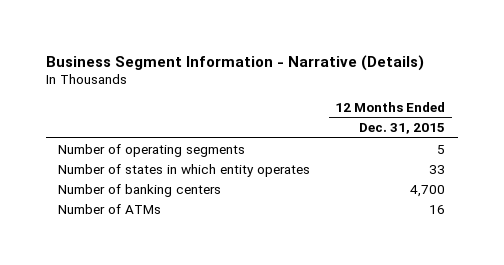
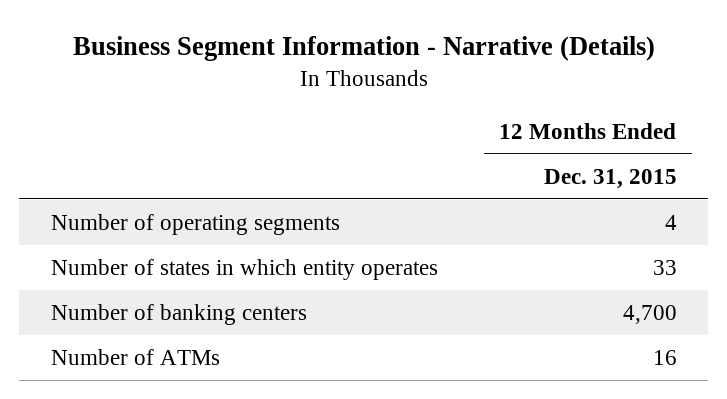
[437,144,446,154] 5 -> [664,214,677,230] 4

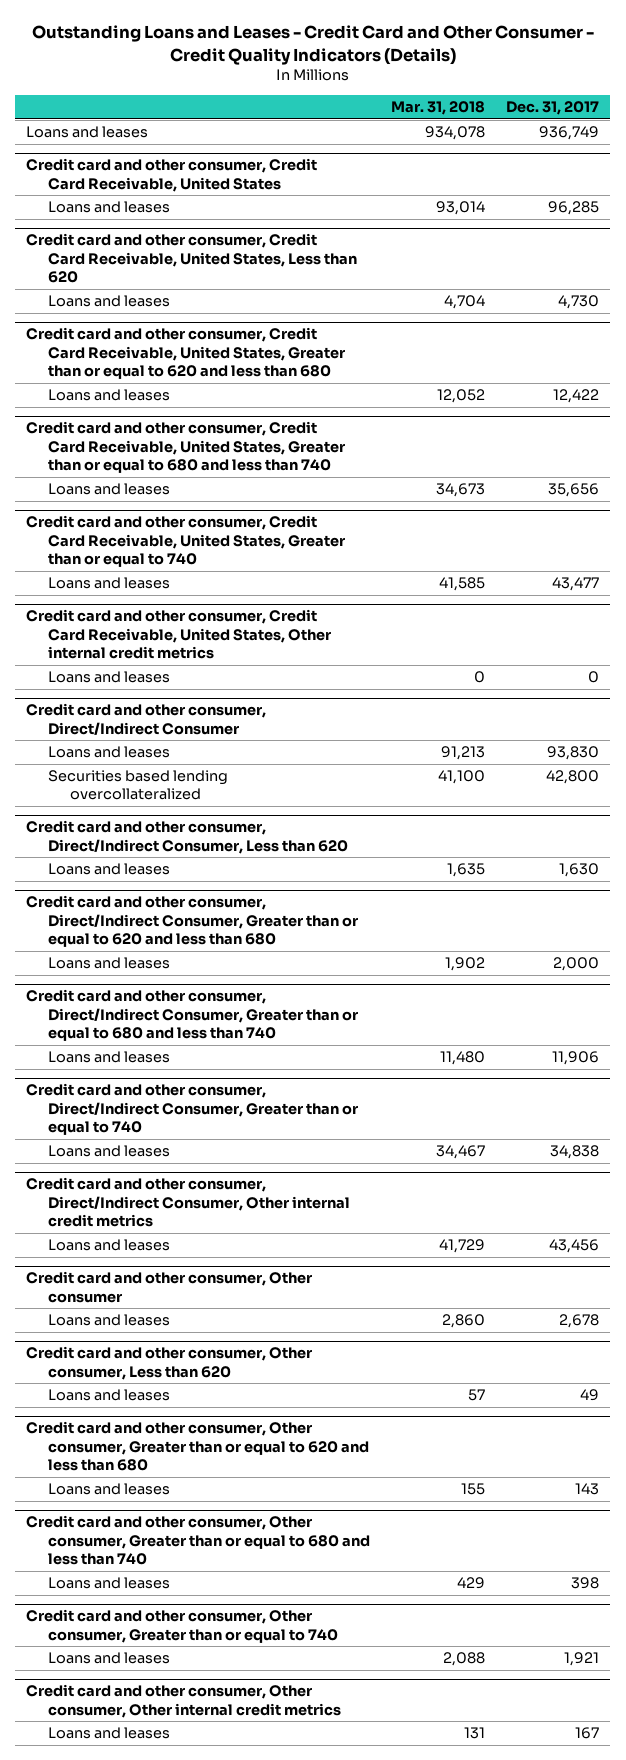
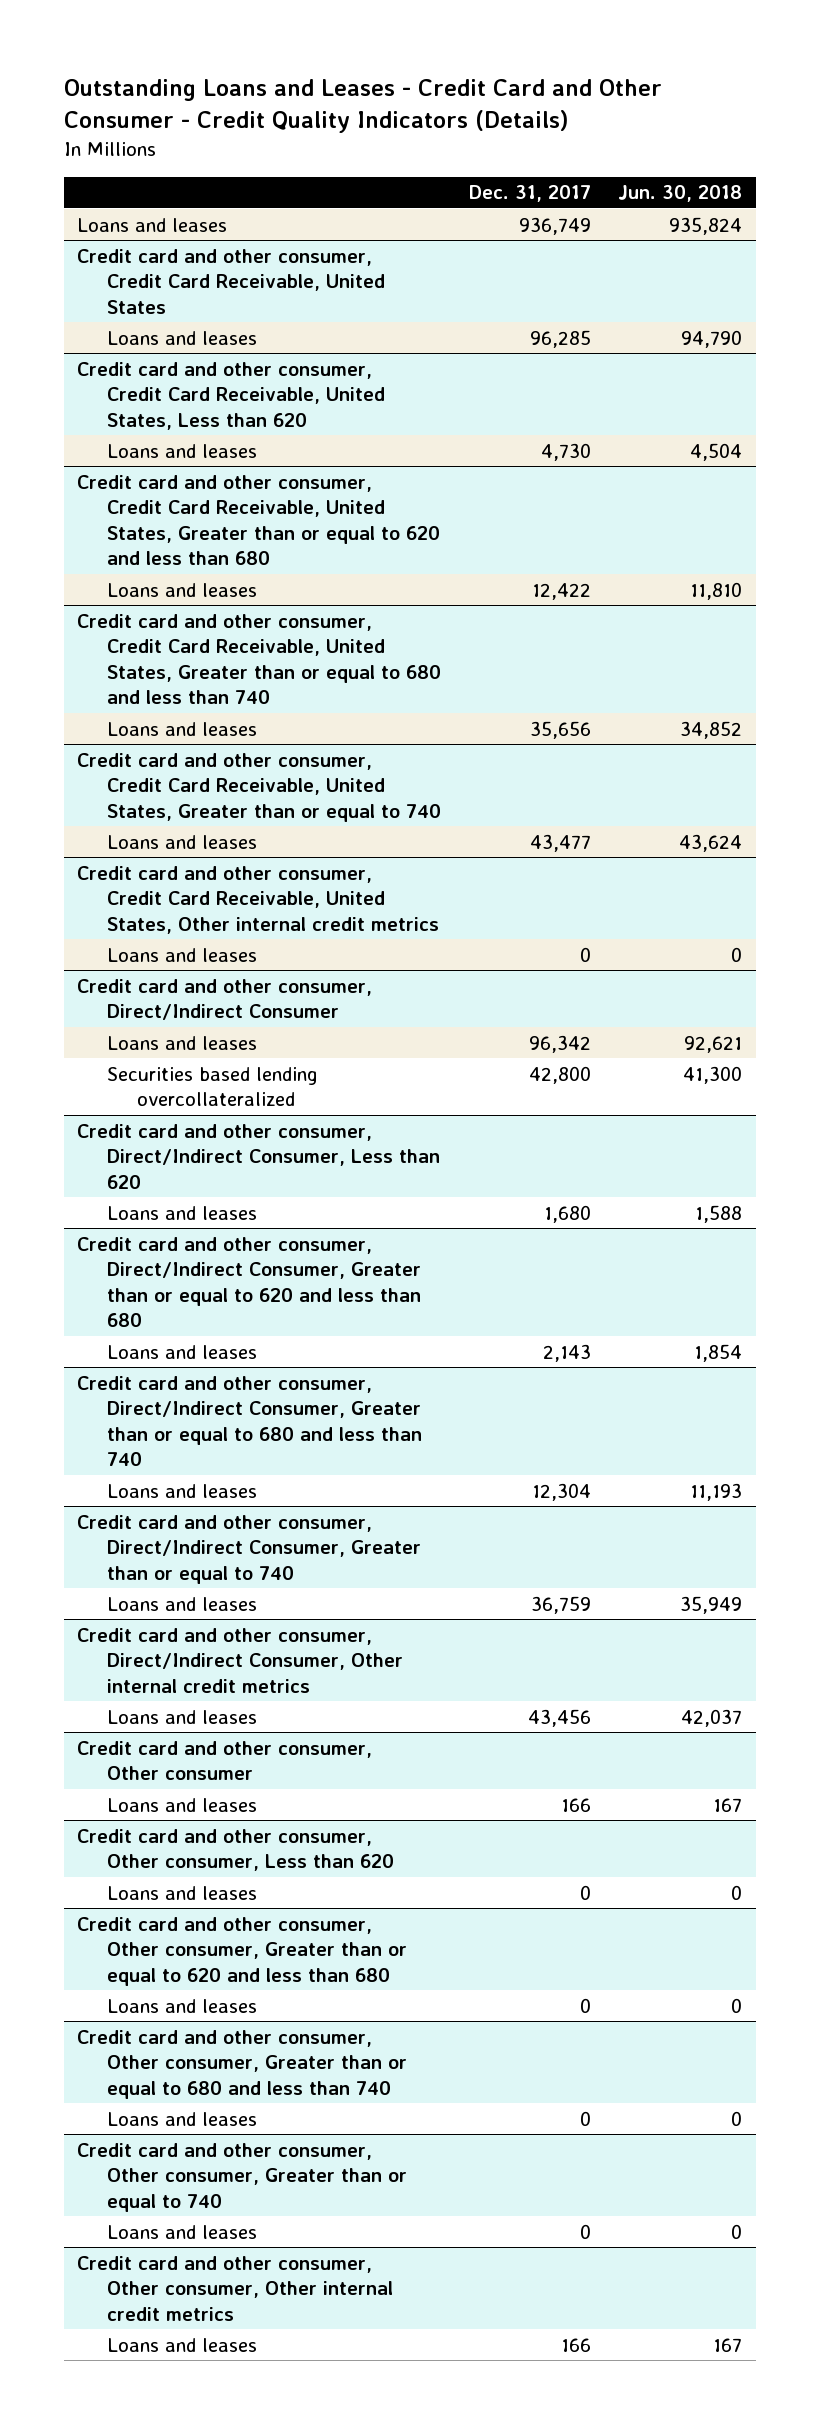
[391,100,486,115] Mar. 31, 2018 -> none
none -> [618,185,743,203] Jun. 30, 2018
[547,746,600,761] 93,830 -> [528,1034,591,1053] 96,342
[559,863,600,878] 1,630 -> [543,1204,591,1223] 1,680
[553,957,600,972] 2,000 -> [542,1343,591,1362] 2,143
[552,1051,600,1066] 11,906 -> [531,1482,591,1501] 12,304
[550,1145,600,1160] 34,838 -> [530,1595,591,1614] 36,759
[559,1314,600,1329] 2,678 -> [560,1797,591,1812] 166
[580,1389,600,1402] 49 -> [579,1884,591,1900] 0
[575,1483,600,1496] 143 -> [579,1997,591,2013] 0
[571,1577,600,1590] 398 -> [579,2110,591,2126] 0
[564,1652,600,1667] 1,921 -> [579,2223,591,2239] 0
[575,1727,600,1740] 167 -> [560,2337,591,2352] 166

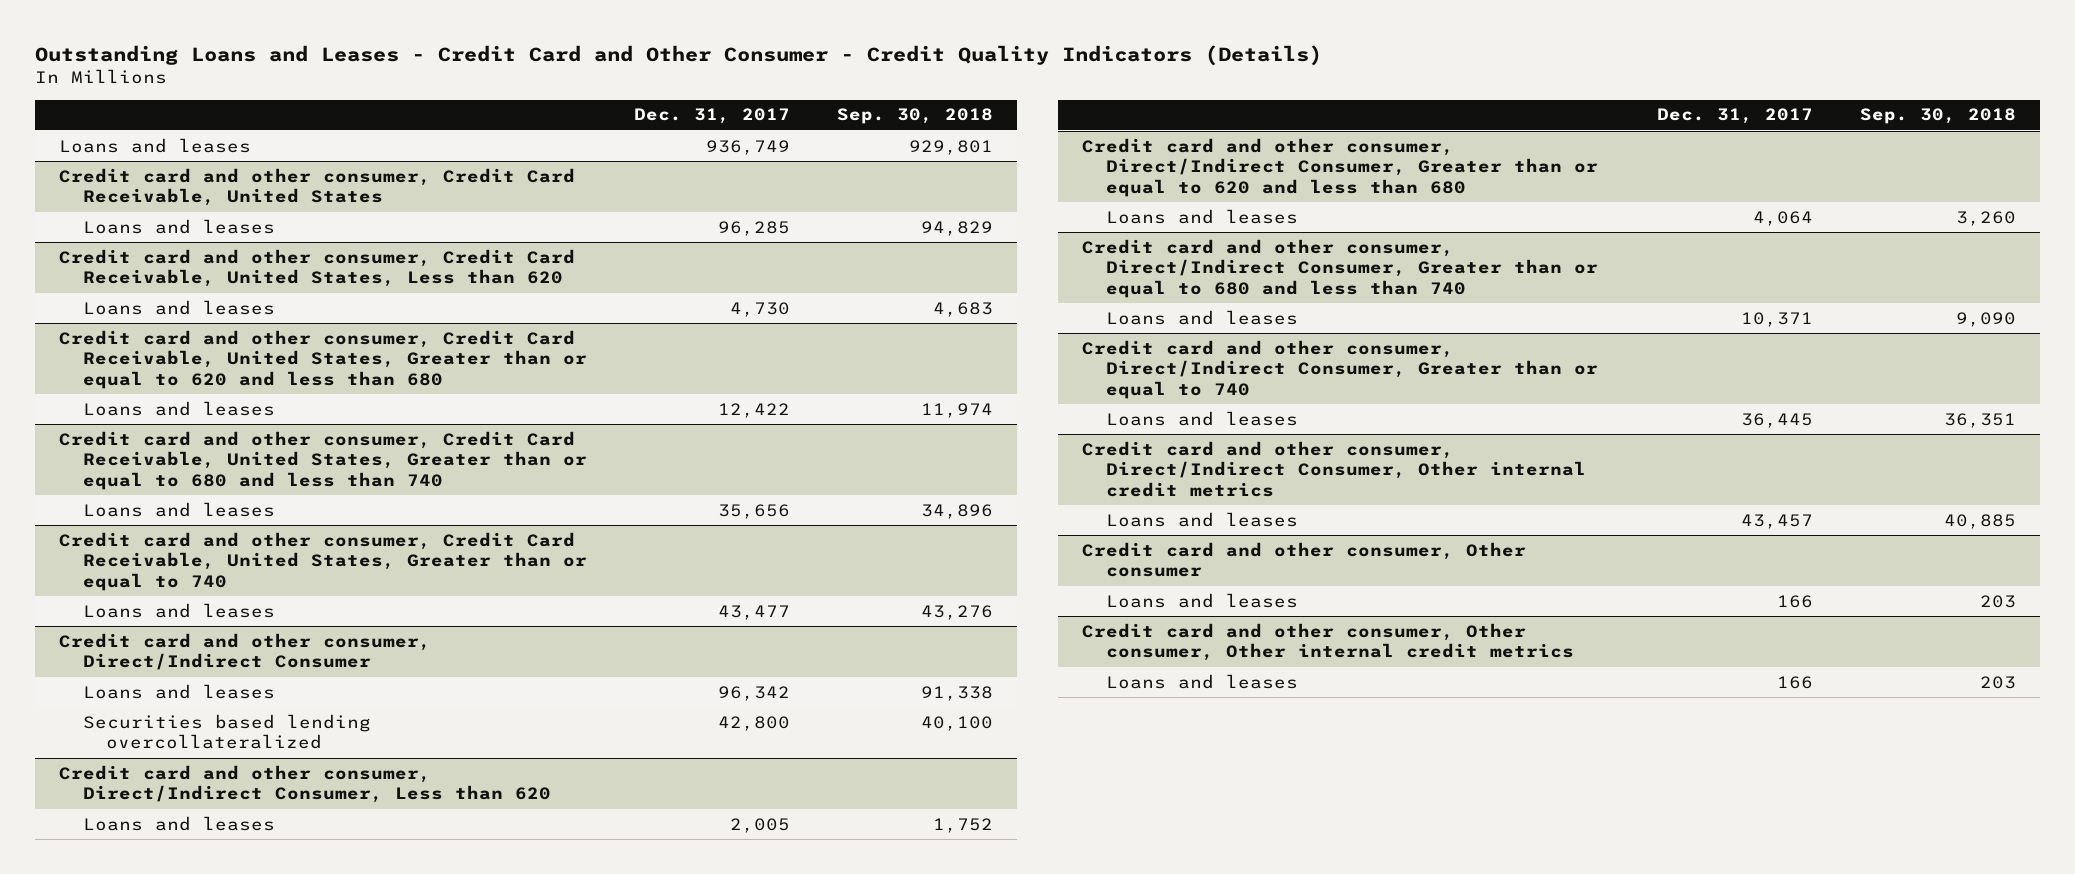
[618,185,743,203] Jun. 30, 2018 -> none
none -> [837,108,994,125] Sep. 30, 2018
[77,865,440,934] Credit card and other consumer, Credit Card Receivable, United States, Other internal credit metrics -> none
[107,947,258,962] Loans and leases -> none
[543,1204,591,1223] 1,680 -> [729,817,790,833] 2,005
[542,1343,591,1362] 2,143 -> [1752,210,1813,226] 4,064
[531,1482,591,1501] 12,304 -> [1740,311,1813,327] 10,371
[530,1595,591,1614] 36,759 -> [1740,412,1813,428] 36,445
[527,1708,591,1727] 43,456 -> [1740,513,1813,529] 43,457
[77,1828,395,1872] Credit card and other consumer, Other consumer, Less than 620 -> none
[107,1885,258,1900] Loans and leases -> none
[77,1916,408,1986] Credit card and other consumer, Other consumer, Greater than or equal to 620 and less than 680 -> none
[107,1998,258,2013] Loans and leases -> none
[77,2029,408,2099] Credit card and other consumer, Other consumer, Greater than or equal to 680 and less than 740 -> none
[107,2111,258,2126] Loans and leases -> none
[77,2142,408,2212] Credit card and other consumer, Other consumer, Greater than or equal to 740 -> none
[107,2224,258,2239] Loans and leases -> none

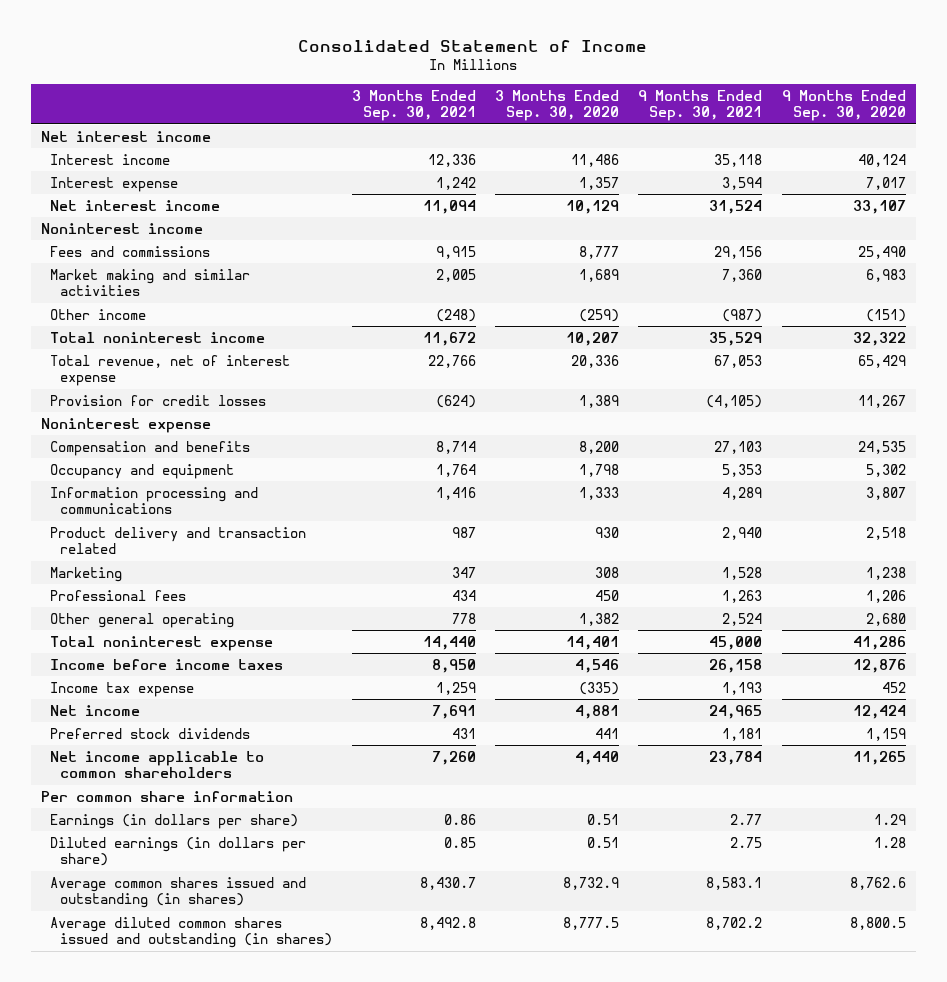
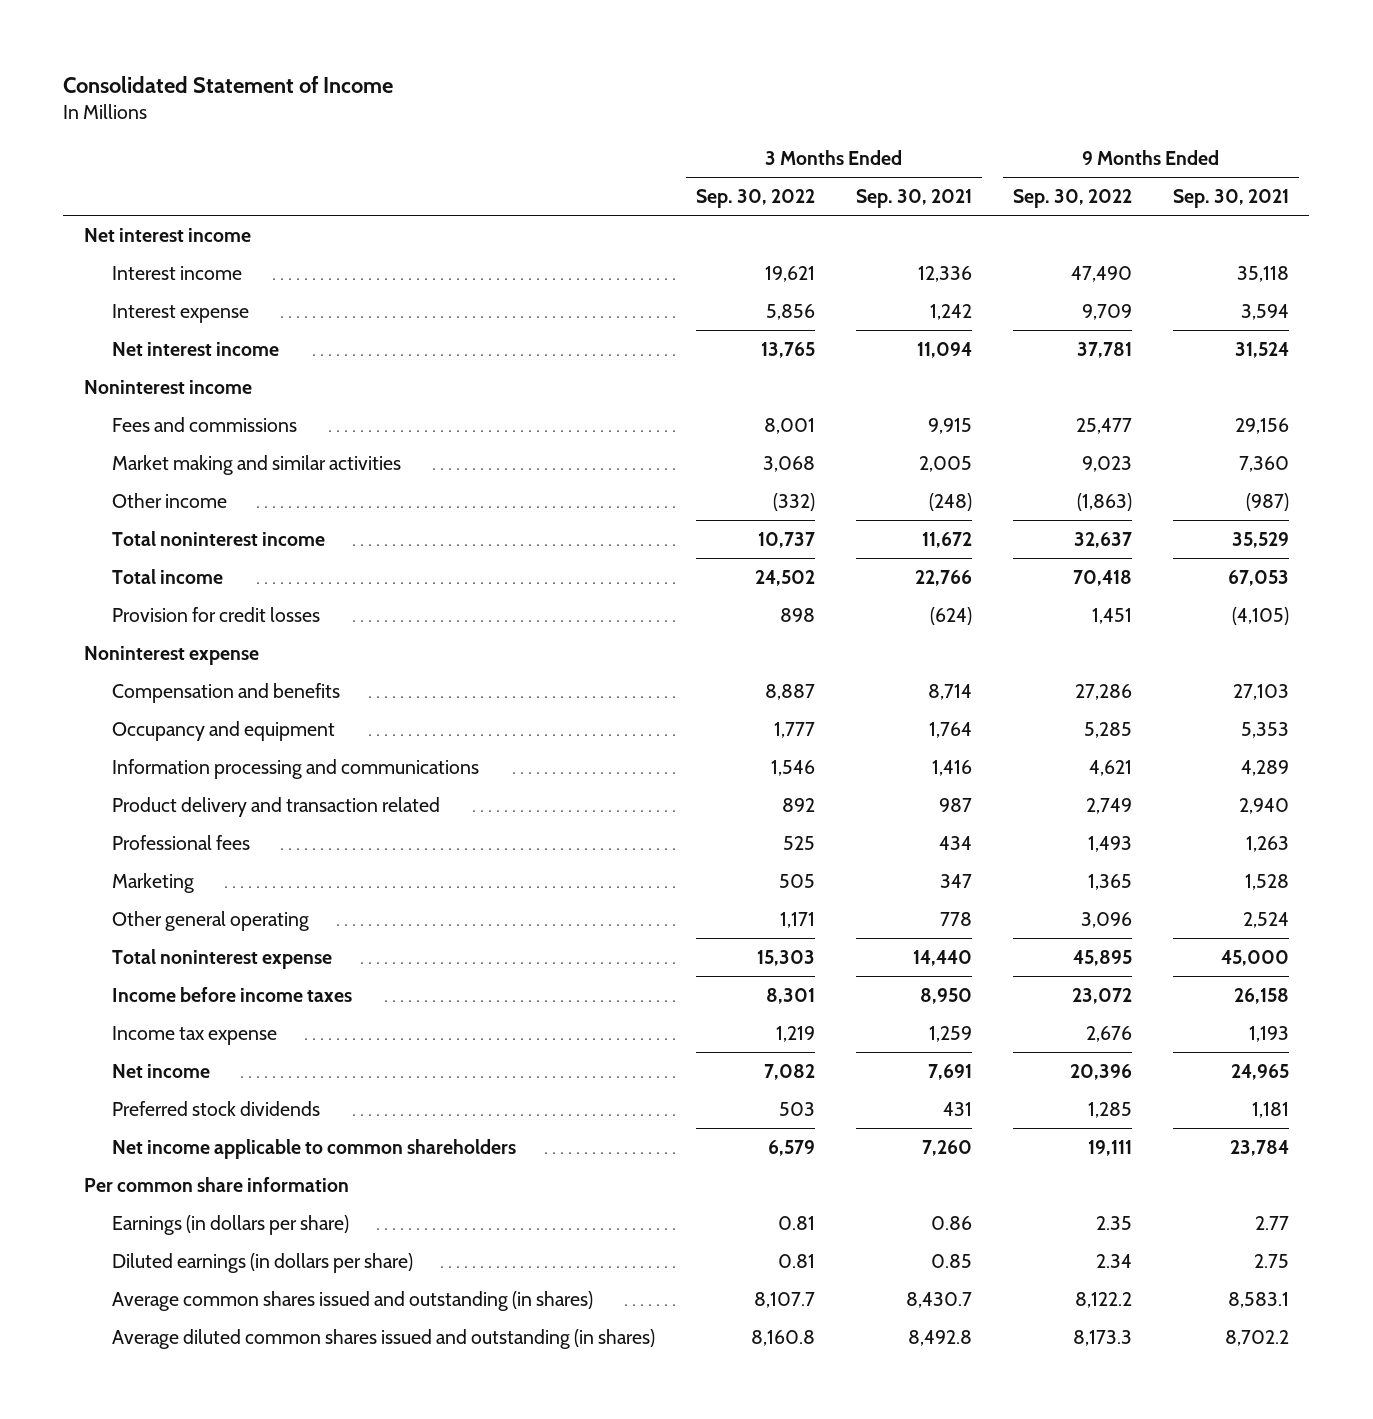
[495,89,620,122] 3 Months Ended Sep. 30, 2020 -> none
[781,89,906,122] 9 Months Ended Sep. 30, 2020 -> none
none -> [696,188,816,208] Sep. 30, 2022
none -> [1012,188,1132,208] Sep. 30, 2022
[50,354,291,387] Total revenue, net of interest expense -> [112,568,224,584] Total income
[50,566,123,582] Marketing -> [112,872,195,893] Marketing

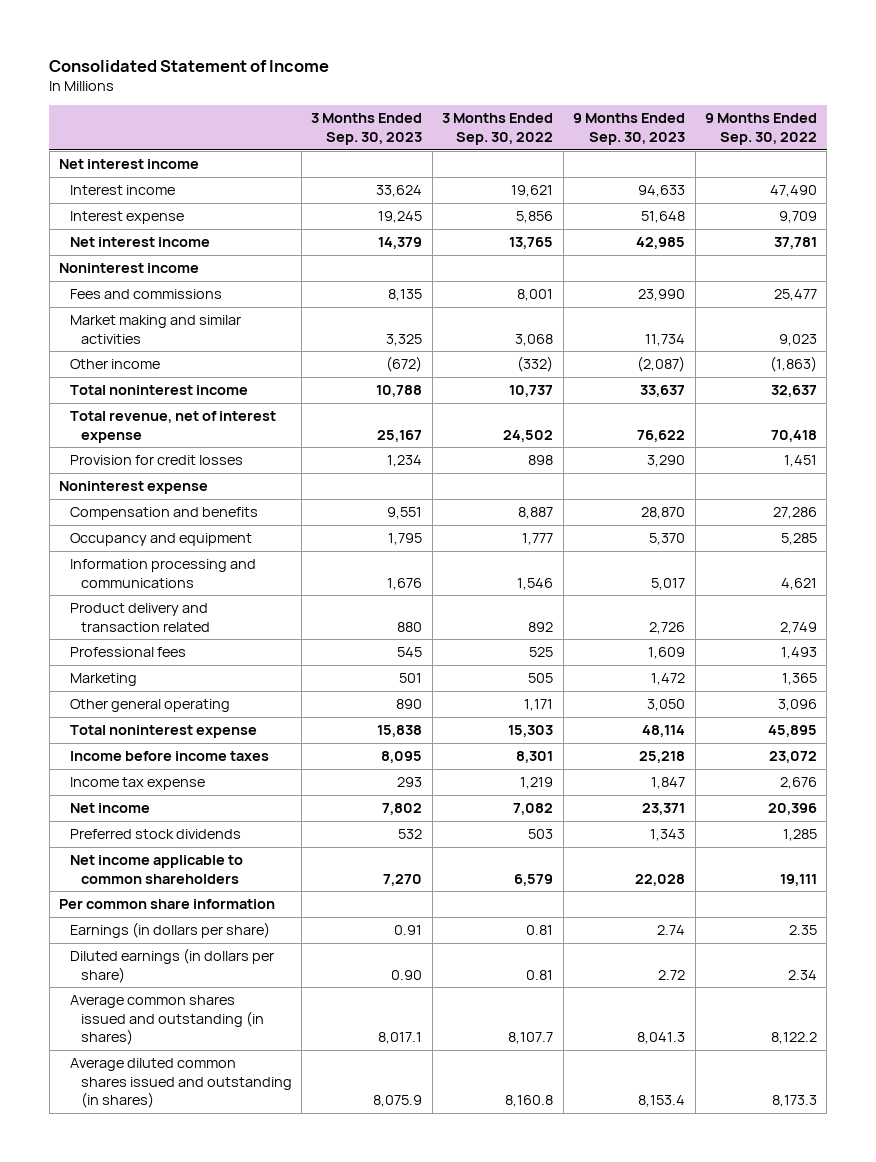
[856,188,973,208] Sep. 30, 2021 -> none
[1172,188,1289,208] Sep. 30, 2021 -> none
none -> [311,113,423,145] 3 Months Ended Sep. 30, 2023
none -> [573,113,686,145] 9 Months Ended Sep. 30, 2023
[112,568,224,584] Total income -> [70,411,277,443] Total revenue, net of interest expense

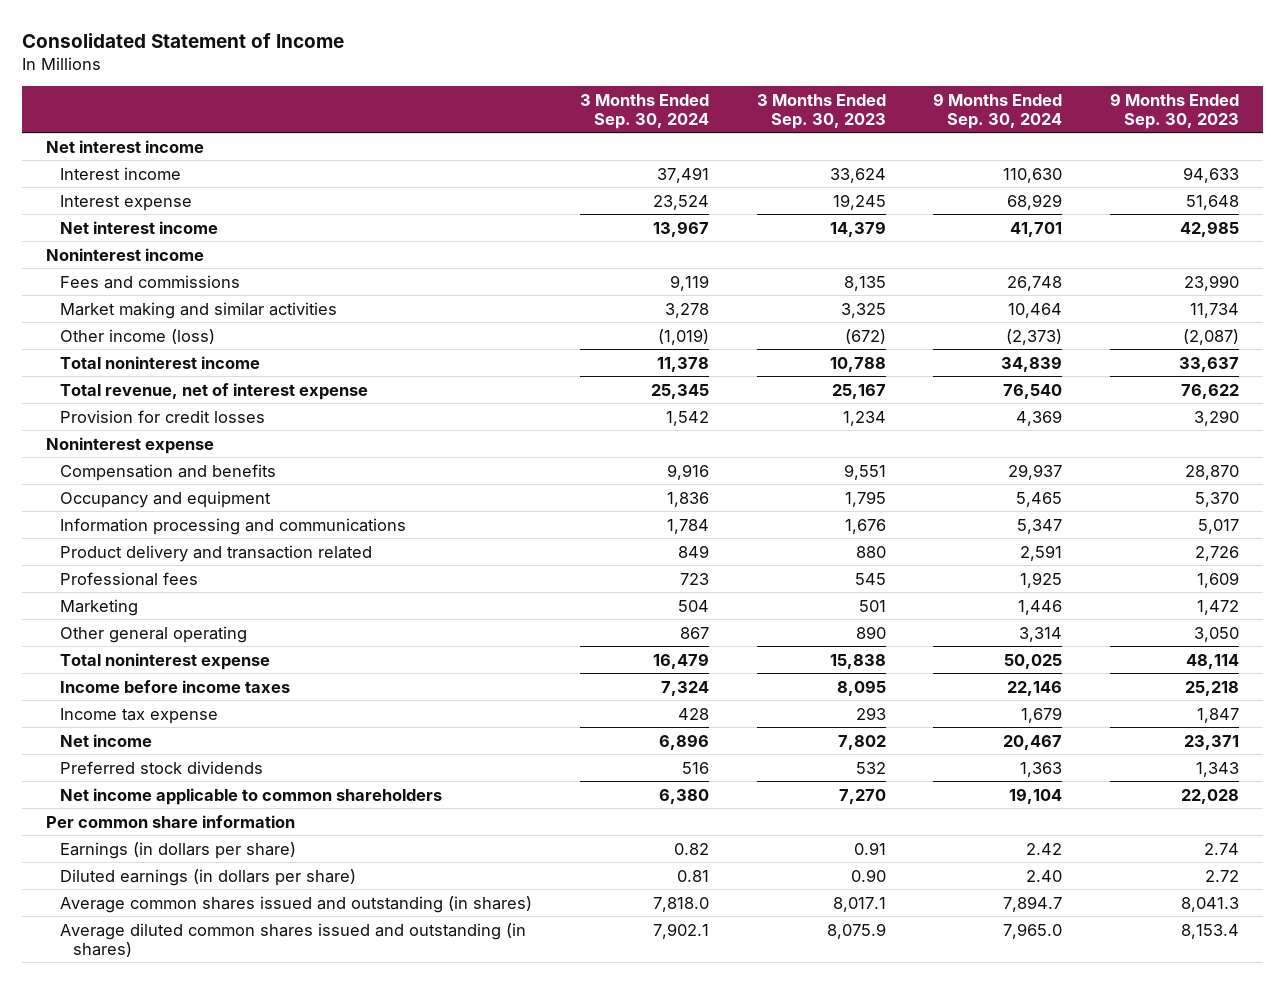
[442,113,554,145] 3 Months Ended Sep. 30, 2022 -> none
[704,113,817,145] 9 Months Ended Sep. 30, 2022 -> none
none -> [579,93,709,129] 3 Months Ended Sep. 30, 2024
none -> [933,92,1063,129] 9 Months Ended Sep. 30, 2024
[70,359,161,370] Other income -> [59,328,215,344] Other income (loss)

